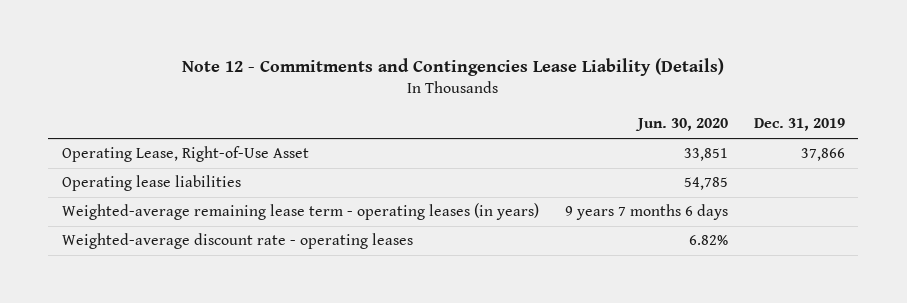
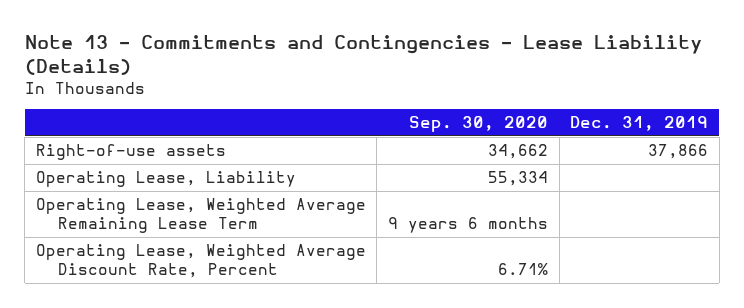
[182,58,725,77] Note 12 - Commitments and Contingencies Lease Liability (Details) -> [24,34,702,75] Note 13 - Commitments and Contingencies - Lease Liability (Details)
[634,118,728,132] Jun. 30, 2020 -> none
none -> [409,116,549,133] Sep. 30, 2020
[61,146,309,163] Operating Lease, Right-of-Use Asset -> [35,144,226,161] Right-of-use assets
[61,175,241,192] Operating lease liabilities -> [35,171,296,188] Operating Lease, Liability
[61,203,539,221] Weighted-average remaining lease term - operating leases (in years) -> [35,198,366,234] Operating Lease, Weighted Average Remaining Lease Term
[61,233,413,250] Weighted-average discount rate - operating leases -> [35,244,366,279] Operating Lease, Weighted Average Discount Rate, Percent

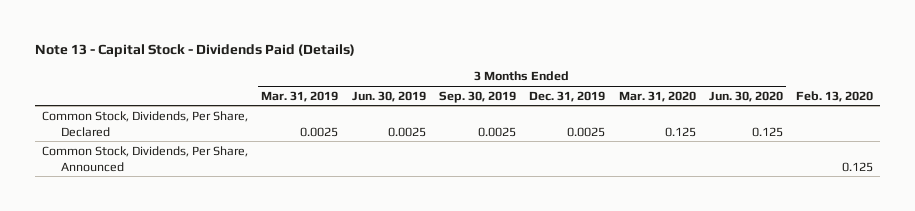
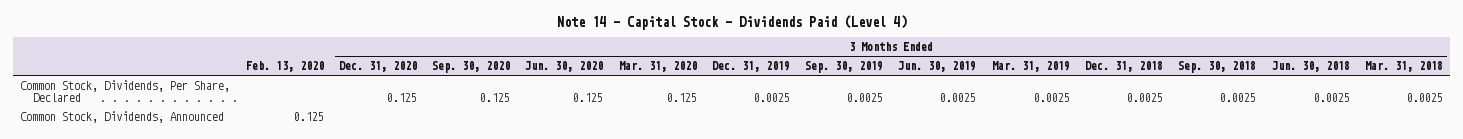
[35,44,356,58] Note 13 - Capital Stock - Dividends Paid (Details) -> [556,15,907,31] Note 14 - Capital Stock - Dividends Paid (Level 4)
none -> [338,60,417,72] Dec. 31, 2020
none -> [432,60,511,73] Sep. 30, 2020
none -> [1084,60,1163,72] Dec. 31, 2018
none -> [1178,60,1257,73] Sep. 30, 2018
none -> [1271,60,1350,72] Jun. 30, 2018
none -> [1364,60,1443,72] Mar. 31, 2018
[41,145,248,172] Common Stock, Dividends, Per Share, Announced -> [20,110,225,123] Common Stock, Dividends, Announced

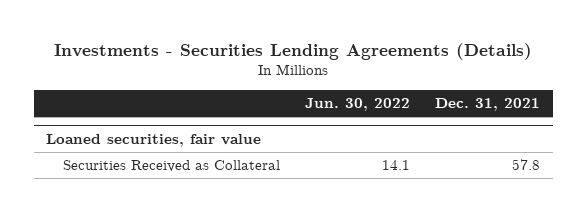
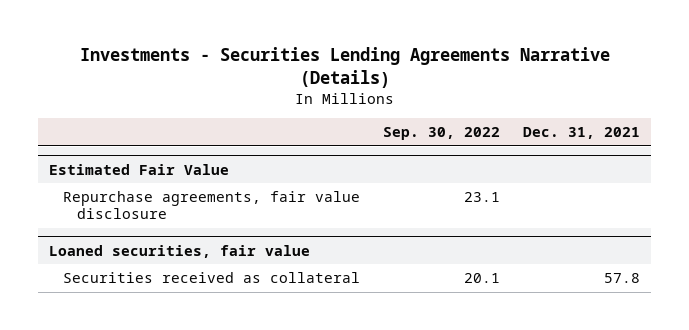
[54,43,533,61] Investments - Securities Lending Agreements (Details) -> [79,46,610,88] Investments - Securities Lending Agreements Narrative (Details)
[305,97,411,111] Jun. 30, 2022 -> none
none -> [383,127,501,141] Sep. 30, 2022
none -> [49,163,230,175] Estimated Fair Value
none -> [63,191,361,220] Repurchase agreements, fair value disclosure
[63,160,281,173] Securities Received as Collateral -> [63,272,361,284] Securities received as collateral

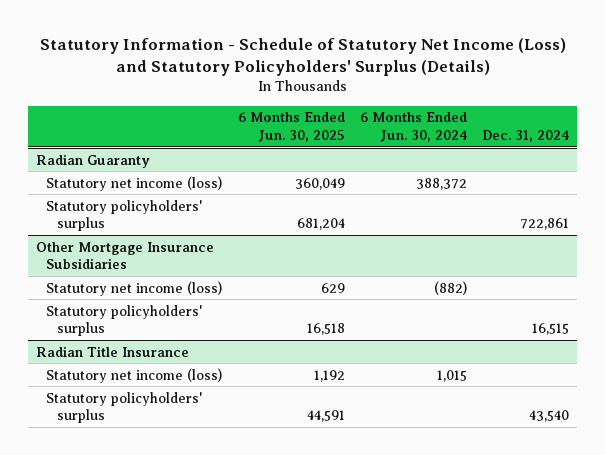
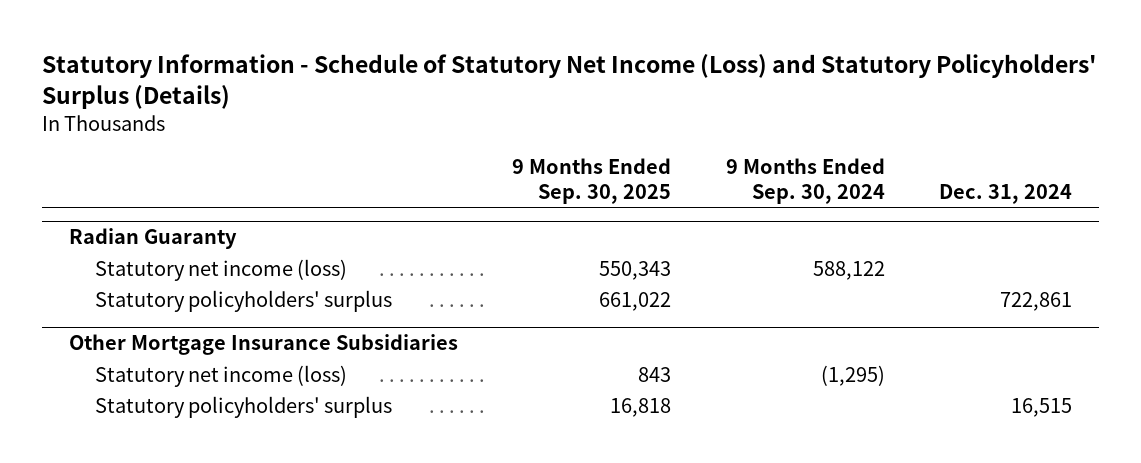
[237,112,345,143] 6 Months Ended Jun. 30, 2025 -> none
[359,112,467,143] 6 Months Ended Jun. 30, 2024 -> none
none -> [512,158,672,205] 9 Months Ended Sep. 30, 2025
none -> [725,158,885,205] 9 Months Ended Sep. 30, 2024
[35,345,189,357] Radian Title Insurance -> none
[46,367,223,383] Statutory net income (loss) -> none
[46,391,203,424] Statutory policyholders' surplus -> none

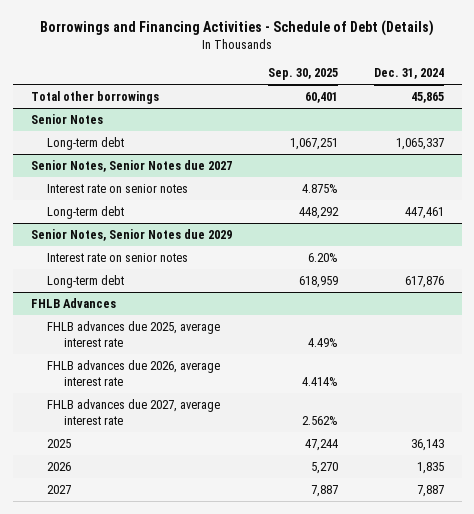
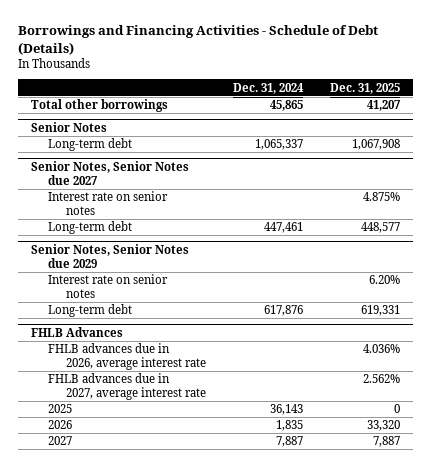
[267,68,338,81] Sep. 30, 2025 -> none
none -> [329,82,400,94] Dec. 31, 2025
[47,398,221,425] FHLB advances due 2027, average interest rate -> none
[47,320,221,347] FHLB advances due 2025, average interest rate -> [48,343,206,370] FHLB advances due in 2026, average interest rate
[47,359,221,386] FHLB advances due 2026, average interest rate -> [48,373,206,400] FHLB advances due in 2027, average interest rate

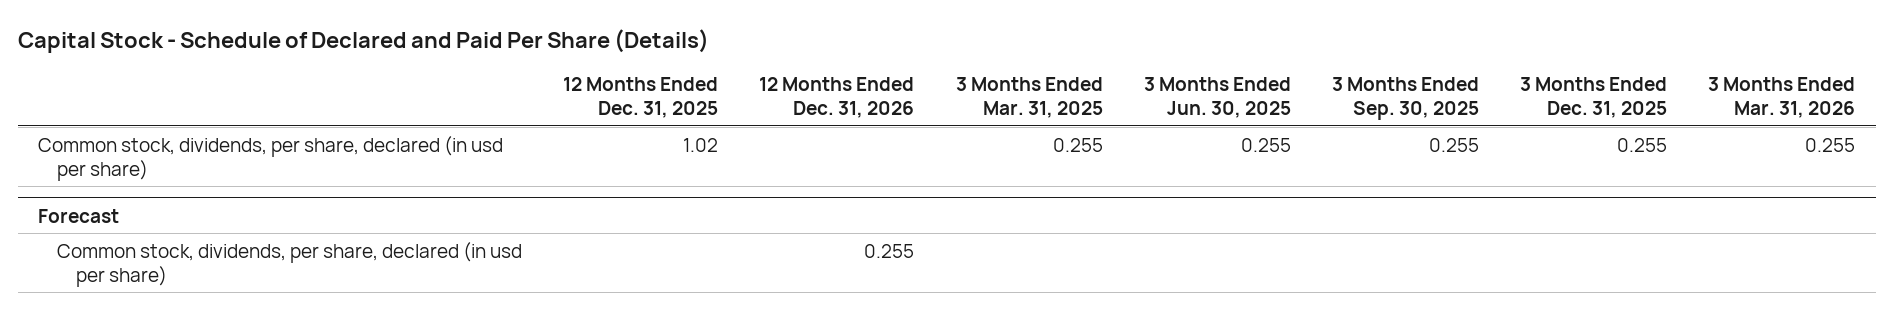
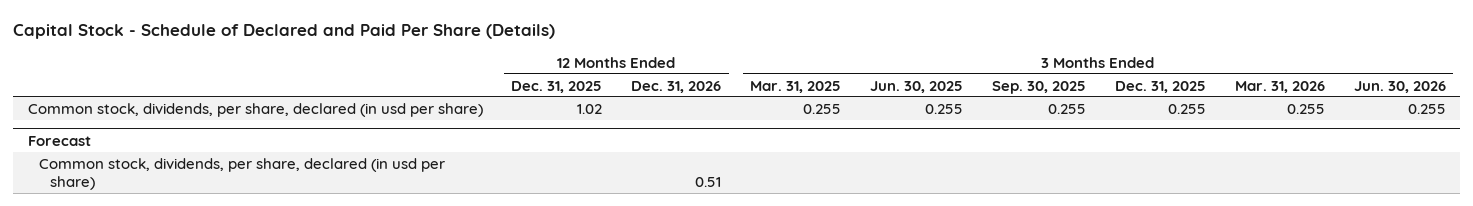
none -> [1353,80,1446,93] Jun. 30, 2026
[864,243,915,258] 0.255 -> [695,176,722,187] 0.51

